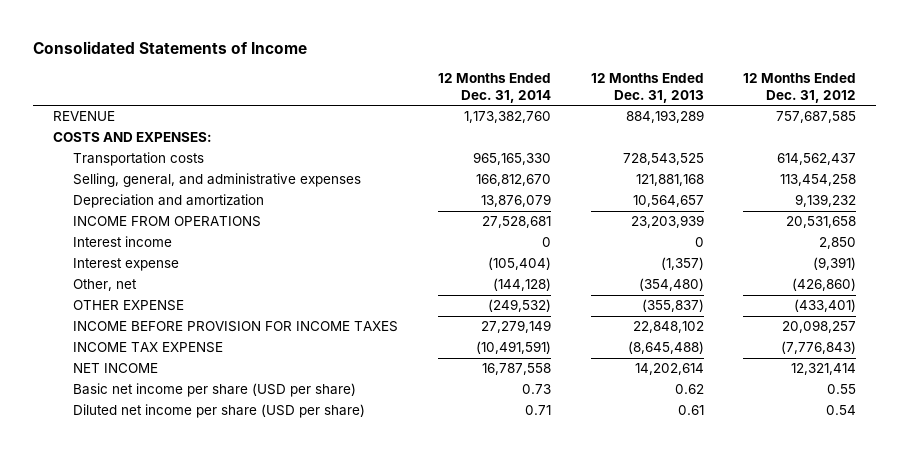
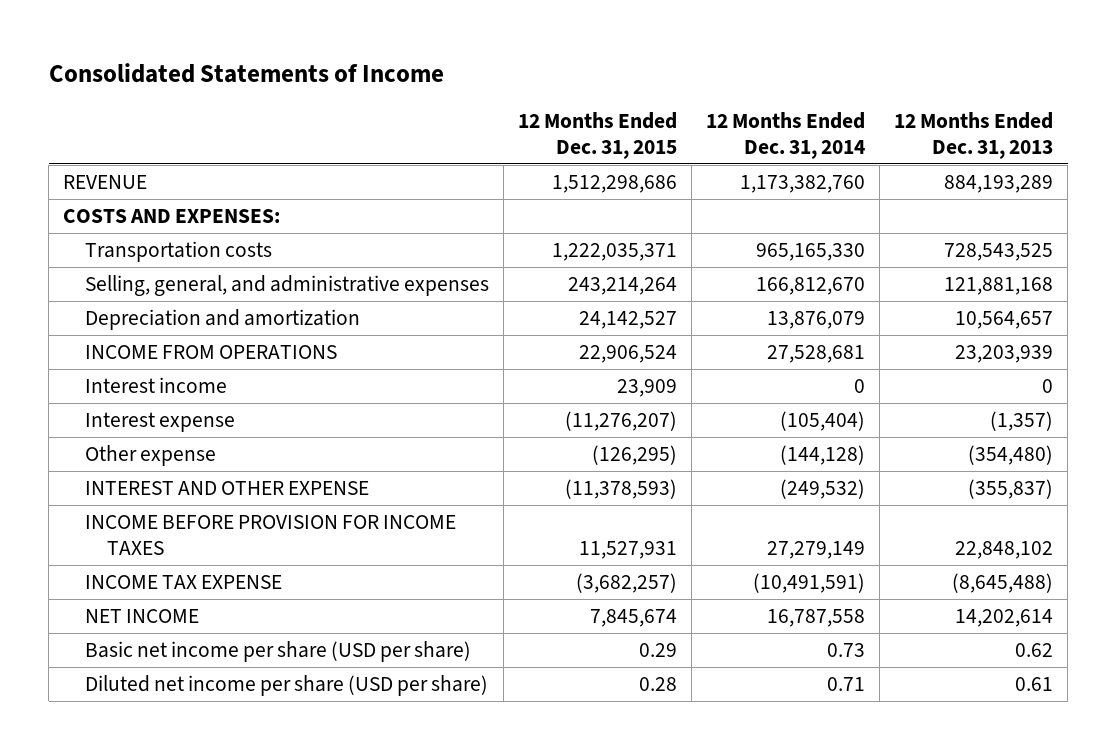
[743,73,857,103] 12 Months Ended Dec. 31, 2012 -> none
none -> [518,112,678,159] 12 Months Ended Dec. 31, 2015
[72,279,137,292] Other, net -> [84,445,216,467] Other expense
[72,300,184,312] OTHER EXPENSE -> [84,481,369,496] INTEREST AND OTHER EXPENSE

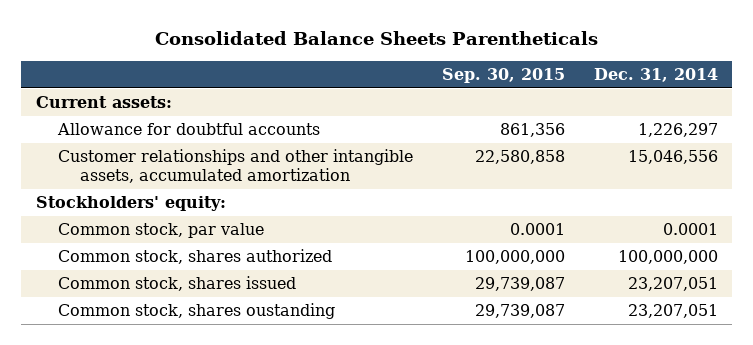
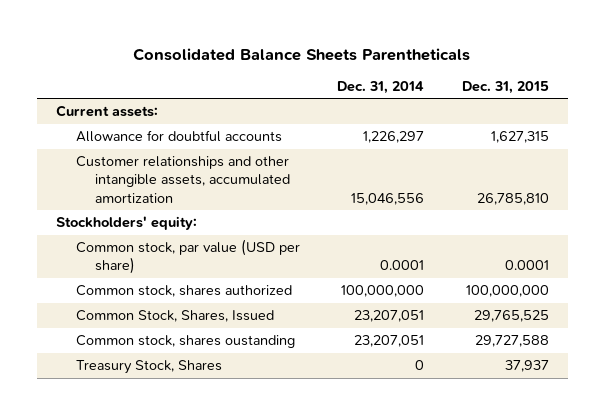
[441,68,565,84] Sep. 30, 2015 -> none
none -> [461,80,549,94] Dec. 31, 2015
[57,223,264,239] Common stock, par value -> [75,239,300,275] Common stock, par value (USD per share)
[57,276,296,292] Common stock, shares issued -> [75,310,274,323] Common Stock, Shares, Issued
none -> [75,360,222,375] Treasury Stock, Shares

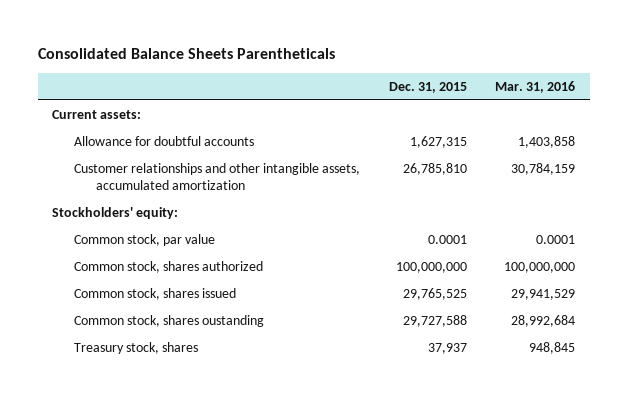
[337,80,425,94] Dec. 31, 2014 -> none
none -> [495,80,576,93] Mar. 31, 2016
[75,239,300,275] Common stock, par value (USD per share) -> [73,233,215,246] Common stock, par value
[75,310,274,323] Common Stock, Shares, Issued -> [73,287,236,300] Common stock, shares issued
[75,360,222,375] Treasury Stock, Shares -> [73,341,198,354] Treasury stock, shares

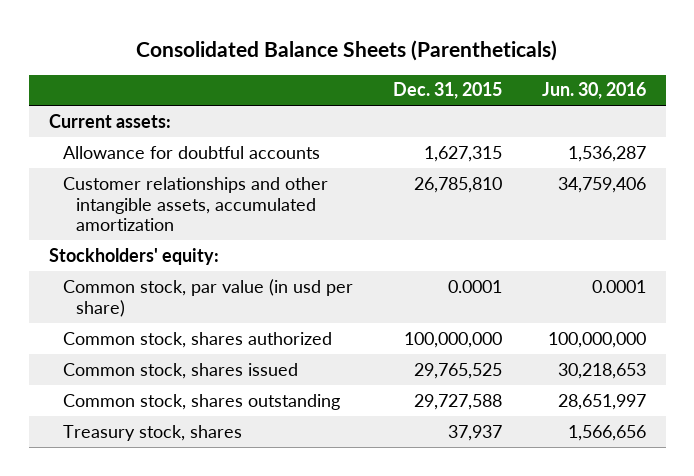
[37,48,335,60] Consolidated Balance Sheets Parentheticals -> [136,39,558,61] Consolidated Balance Sheets (Parentheticals)
[495,80,576,93] Mar. 31, 2016 -> none
none -> [541,82,646,100] Jun. 30, 2016
[73,233,215,246] Common stock, par value -> [62,278,353,317] Common stock, par value (in usd per share)
[73,314,264,327] Common stock, shares oustanding -> [62,393,340,410] Common stock, shares outstanding

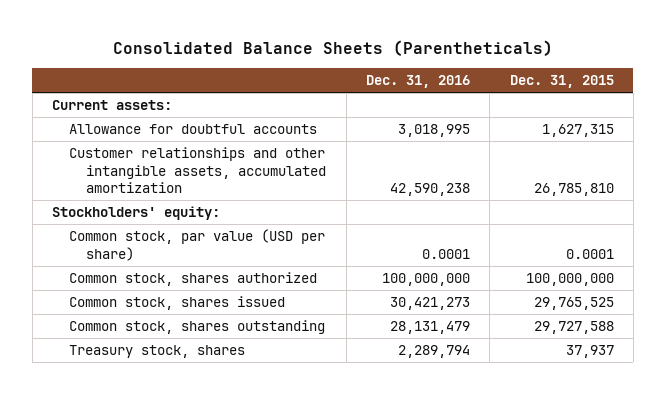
[541,82,646,100] Jun. 30, 2016 -> none
none -> [365,75,470,89] Dec. 31, 2016
[62,278,353,317] Common stock, par value (in usd per share) -> [69,229,326,261] Common stock, par value (USD per share)

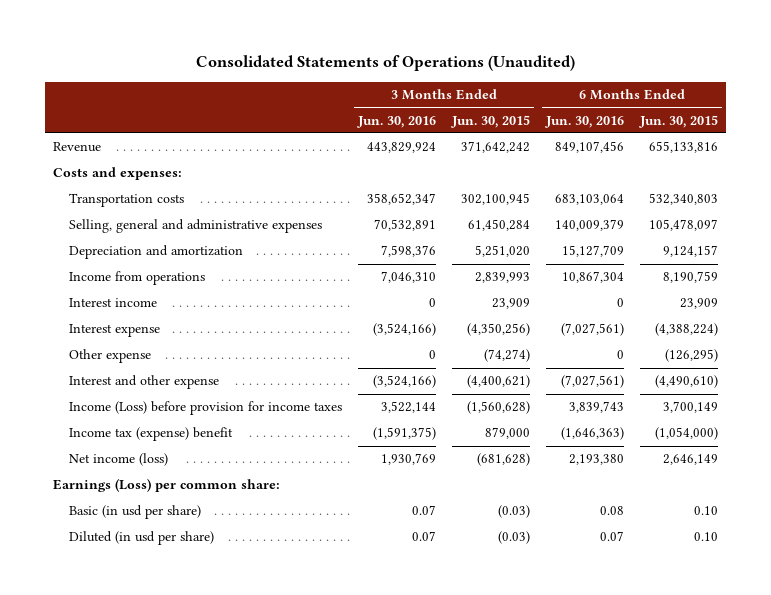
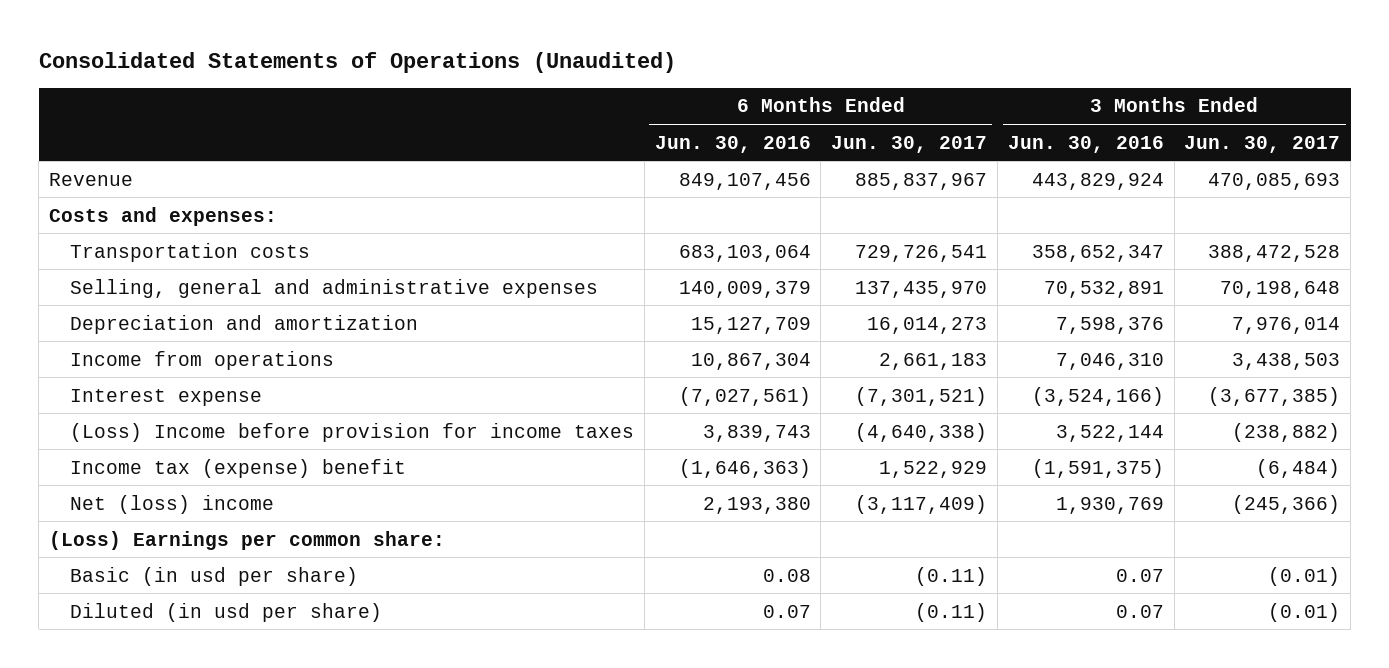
[450,114,530,128] Jun. 30, 2015 -> none
[638,114,718,128] Jun. 30, 2015 -> none
none -> [831,135,988,153] Jun. 30, 2017
none -> [1184,135,1341,153] Jun. 30, 2017
[68,298,157,308] Interest income -> none
[68,349,151,364] Other expense -> none
[68,375,219,390] Interest and other expense -> none
[68,401,342,416] Income (Loss) before provision for income taxes -> [69,422,634,442] (Loss) Income before provision for income taxes
[68,453,168,467] Net income (loss) -> [69,494,274,514] Net (loss) income
[53,478,281,493] Earnings (Loss) per common share: -> [48,530,445,550] (Loss) Earnings per common share:

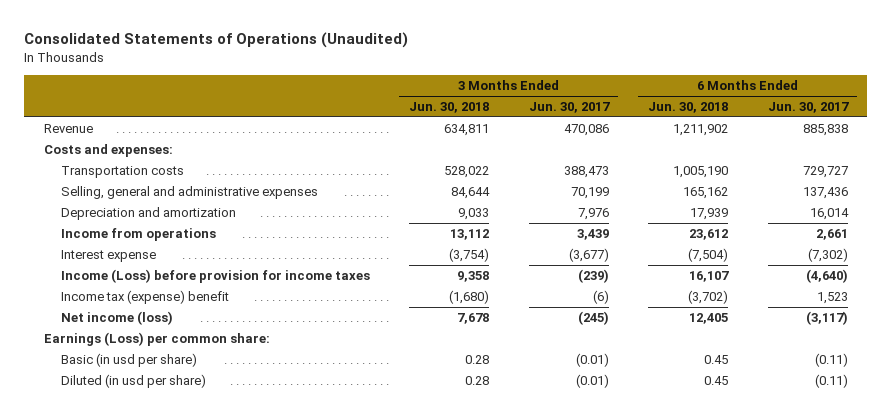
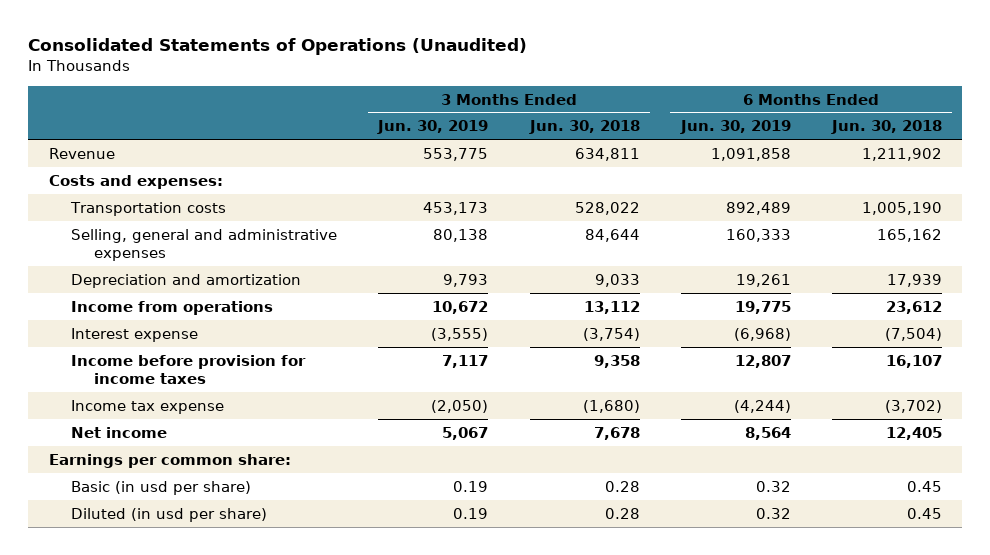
[528,102,610,114] Jun. 30, 2017 -> none
[767,102,849,114] Jun. 30, 2017 -> none
none -> [377,120,489,135] Jun. 30, 2019
none -> [679,120,791,135] Jun. 30, 2019
[60,268,370,283] Income (Loss) before provision for income taxes -> [71,354,307,385] Income before provision for income taxes
[60,289,229,304] Income tax (expense) benefit -> [71,399,225,414] Income tax expense
[60,310,173,325] Net income (loss) -> [71,426,168,438] Net income
[43,331,270,346] Earnings (Loss) per common share: -> [48,453,291,468] Earnings per common share:

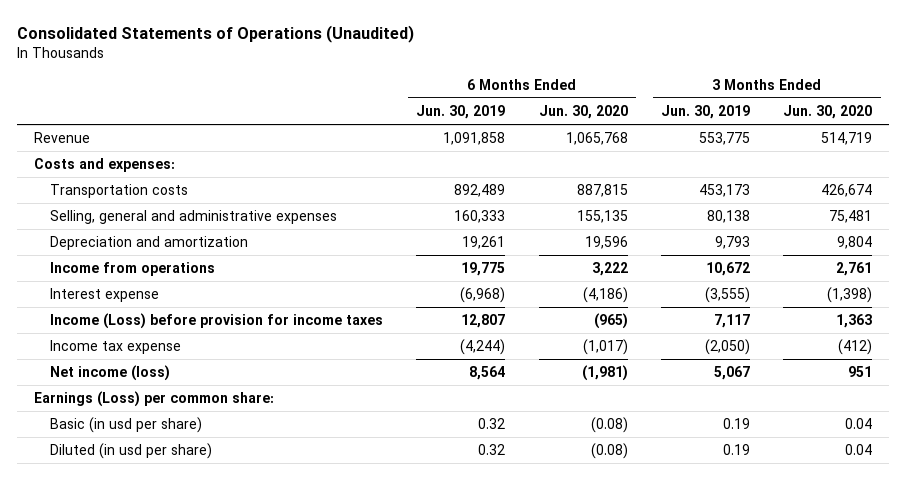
[528,120,640,135] Jun. 30, 2018 -> none
[830,120,942,135] Jun. 30, 2018 -> none
none -> [538,105,628,120] Jun. 30, 2020
none -> [783,105,873,120] Jun. 30, 2020
[71,354,307,385] Income before provision for income taxes -> [49,313,383,330] Income (Loss) before provision for income taxes
[71,426,168,438] Net income -> [49,365,170,382] Net income (loss)
[48,453,291,468] Earnings per common share: -> [33,391,274,408] Earnings (Loss) per common share:

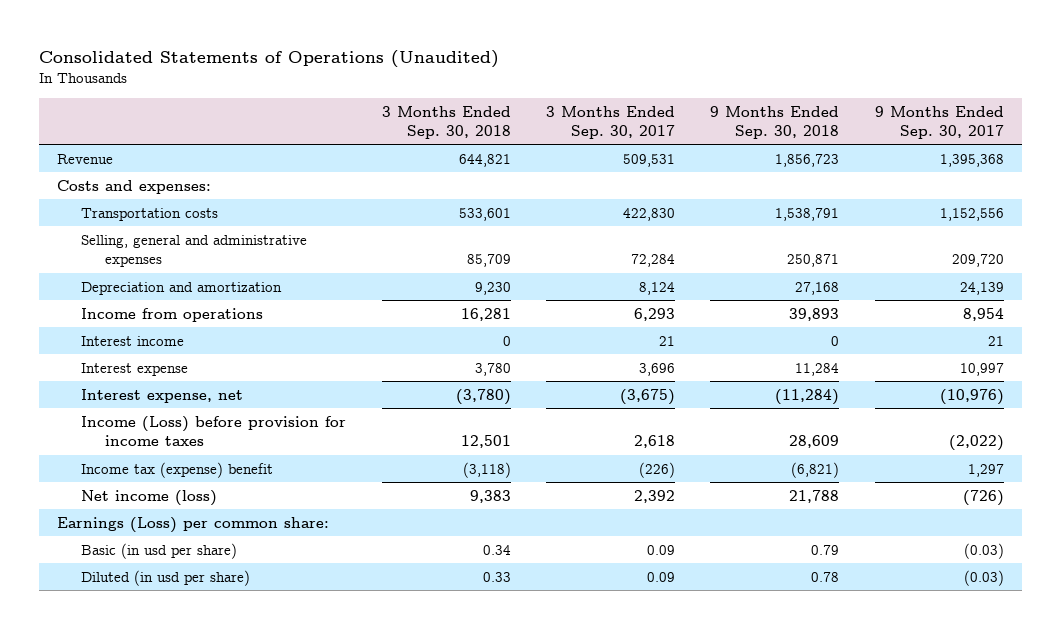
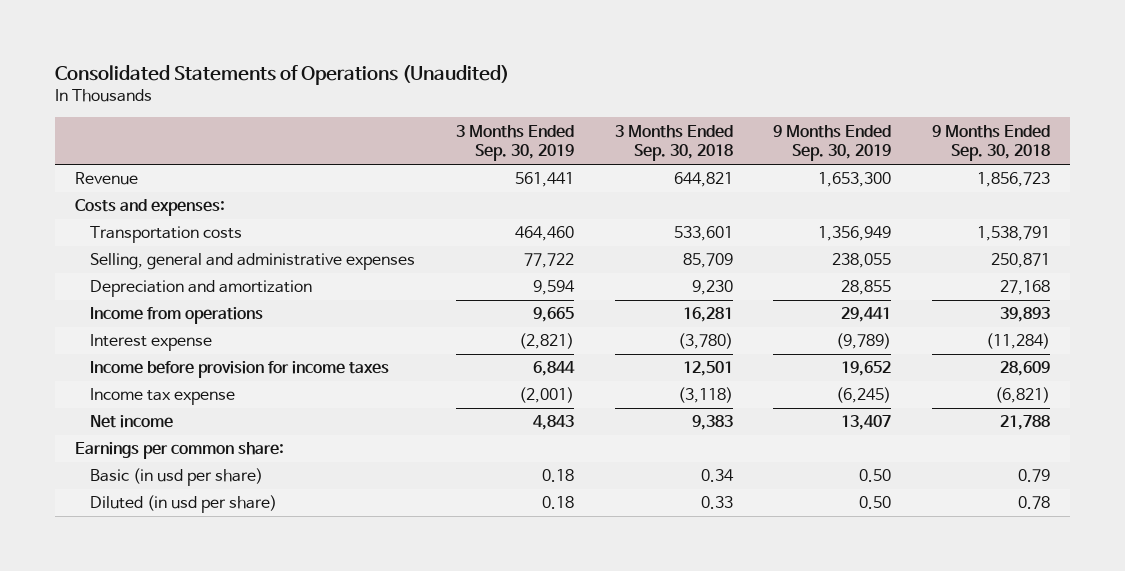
[546,105,676,140] 3 Months Ended Sep. 30, 2017 -> none
[874,105,1004,140] 9 Months Ended Sep. 30, 2017 -> none
none -> [455,124,574,162] 3 Months Ended Sep. 30, 2019
none -> [773,124,892,162] 9 Months Ended Sep. 30, 2019
[81,335,185,346] Interest income -> none
[81,388,244,403] Interest expense, net -> none
[474,362,511,376] 3,780 -> [677,333,733,350] (3,780)
[795,362,840,376] 11,284 -> [985,333,1050,350] (11,284)
[81,415,347,447] Income (Loss) before provision for income taxes -> [90,361,390,379] Income before provision for income taxes
[81,461,274,478] Income tax (expense) benefit -> [90,388,236,406] Income tax expense
[81,489,218,506] Net income (loss) -> [90,415,174,429] Net income
[57,516,330,533] Earnings (Loss) per common share: -> [75,442,285,460] Earnings per common share:

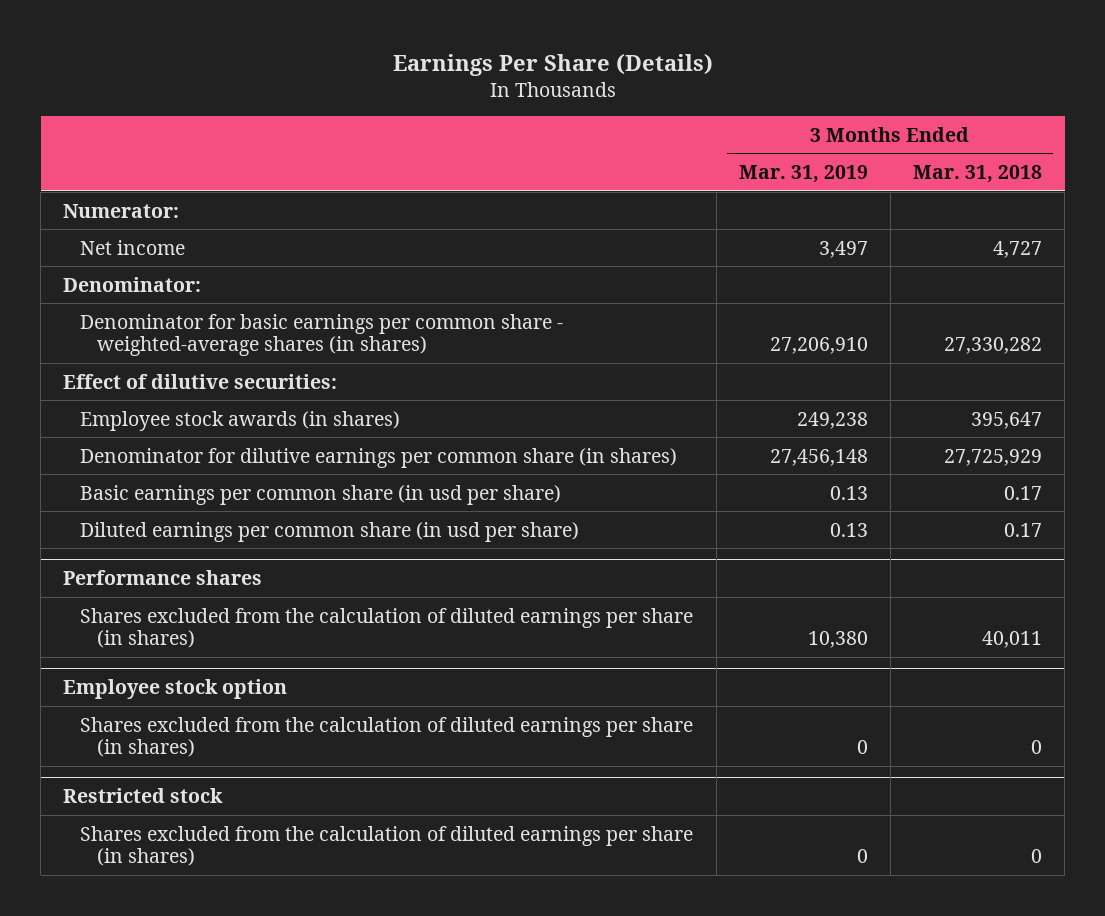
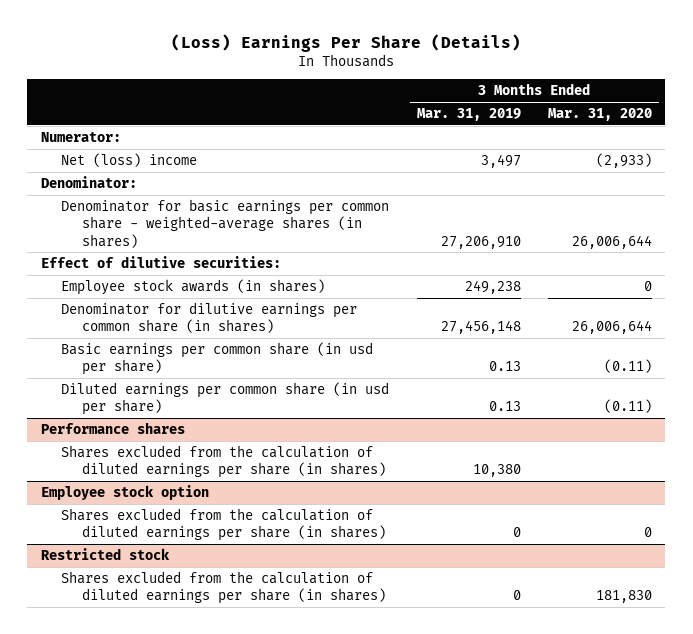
[392,53,713,76] Earnings Per Share (Details) -> [171,34,522,53] (Loss) Earnings Per Share (Details)
[913,165,1043,184] Mar. 31, 2018 -> none
none -> [547,108,652,122] Mar. 31, 2020
[80,239,186,255] Net income -> [61,153,198,168] Net (loss) income

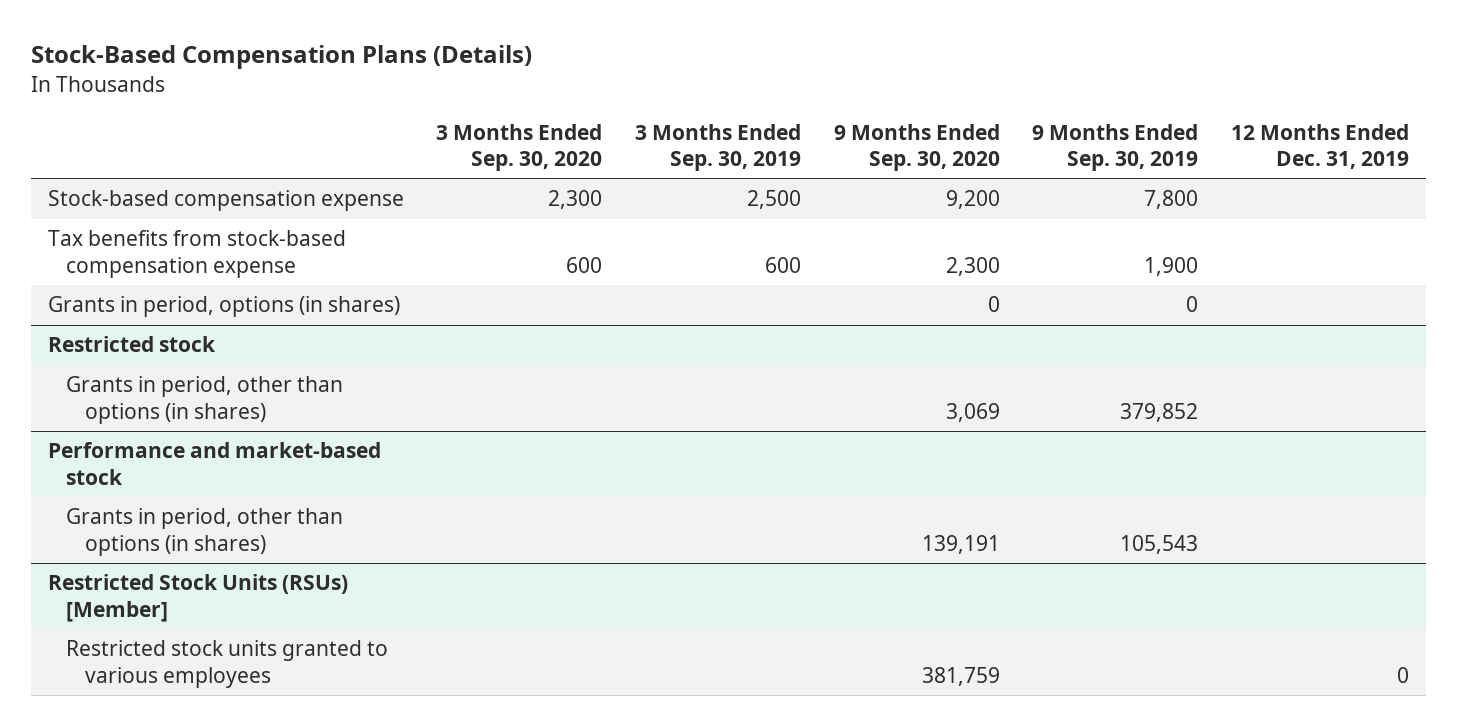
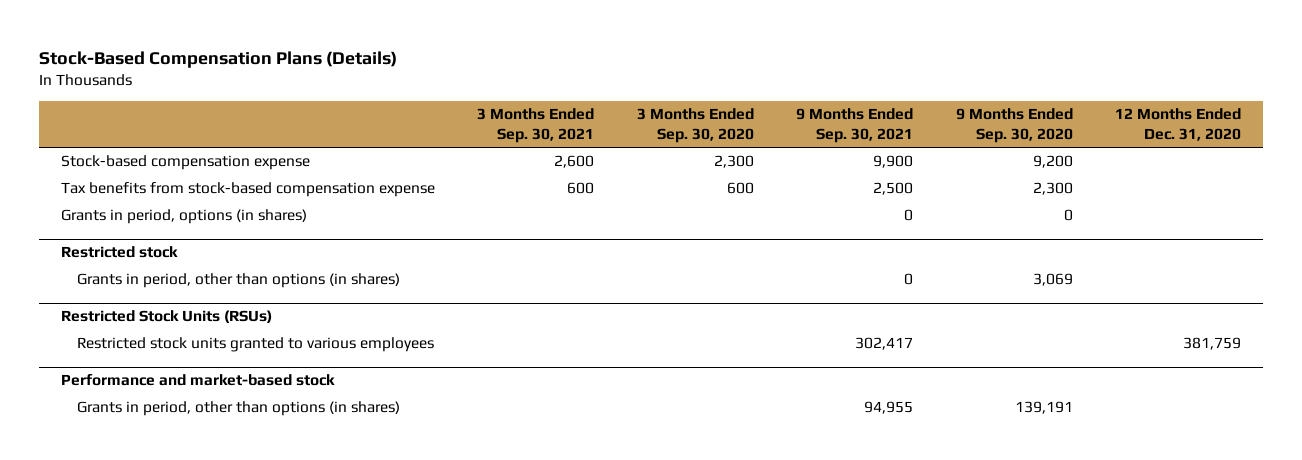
[634,123,801,172] 3 Months Ended Sep. 30, 2019 -> none
[1032,123,1199,172] 9 Months Ended Sep. 30, 2019 -> none
[1231,123,1410,170] 12 Months Ended Dec. 31, 2019 -> none
none -> [477,107,595,144] 3 Months Ended Sep. 30, 2021
none -> [796,107,914,144] 9 Months Ended Sep. 30, 2021
none -> [1115,107,1242,142] 12 Months Ended Dec. 31, 2020
none -> [60,310,272,324] Restricted Stock Units (RSUs)
none -> [76,337,434,353] Restricted stock units granted to various employees
[47,574,348,622] Restricted Stock Units (RSUs) [Member] -> none
[66,640,389,688] Restricted stock units granted to various employees -> none

